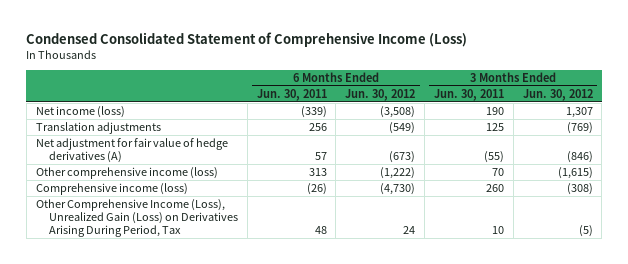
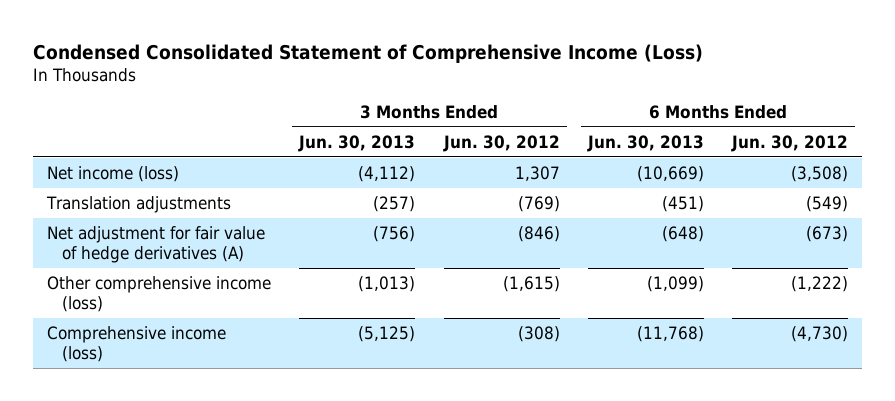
[256,88,327,101] Jun. 30, 2011 -> none
[433,88,504,101] Jun. 30, 2011 -> none
none -> [298,134,416,152] Jun. 30, 2013
none -> [586,134,704,152] Jun. 30, 2013
[35,199,239,237] Other Comprehensive Income (Loss), Unrealized Gain (Loss) on Derivatives Arising During Period, Tax -> none

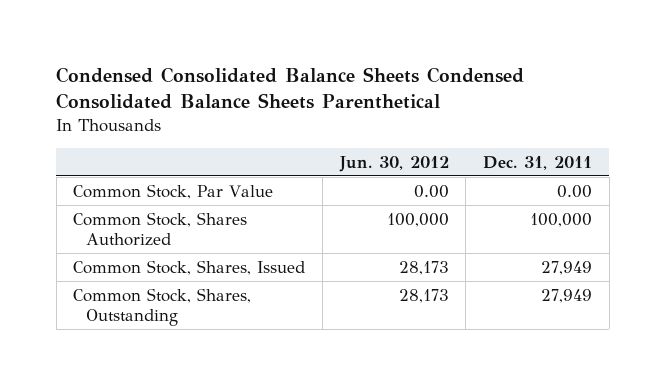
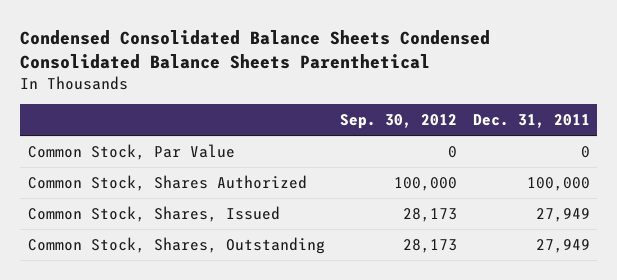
[338,155,449,172] Jun. 30, 2012 -> none
none -> [340,114,458,130] Sep. 30, 2012
[556,184,592,198] 0.00 -> [580,145,590,158] 0

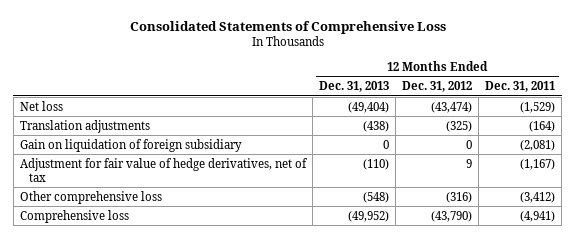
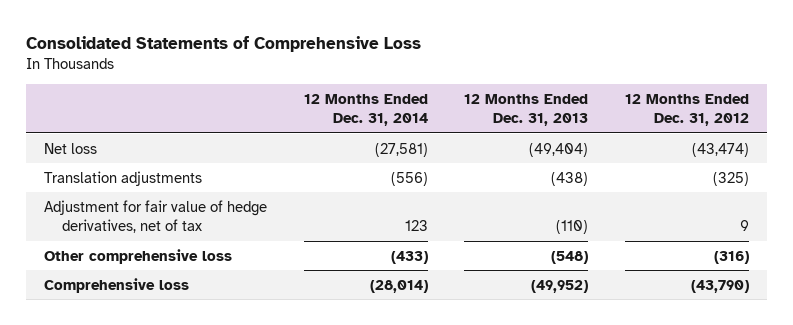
[485,81,556,93] Dec. 31, 2011 -> none
none -> [303,93,428,127] 12 Months Ended Dec. 31, 2014
[19,138,242,152] Gain on liquidation of foreign subsidiary -> none

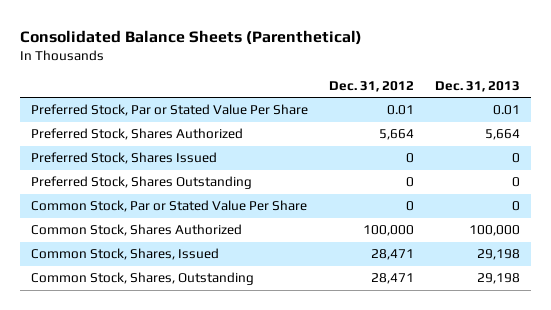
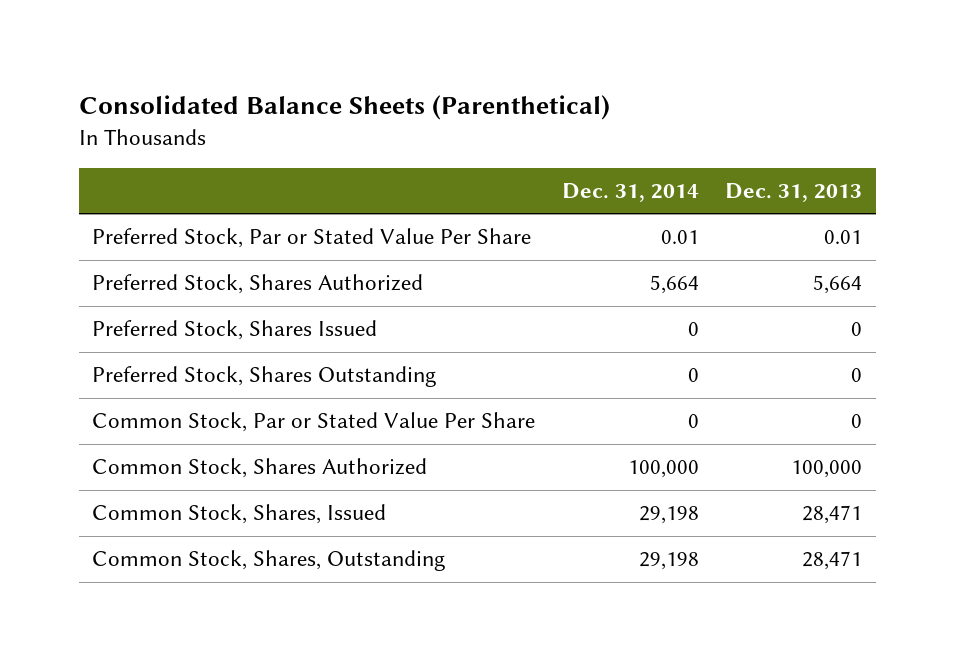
[329,81,415,93] Dec. 31, 2012 -> none
none -> [561,182,699,202] Dec. 31, 2014
[477,249,521,261] 29,198 -> [802,505,863,525] 28,471
[477,273,521,285] 29,198 -> [802,551,863,571] 28,471

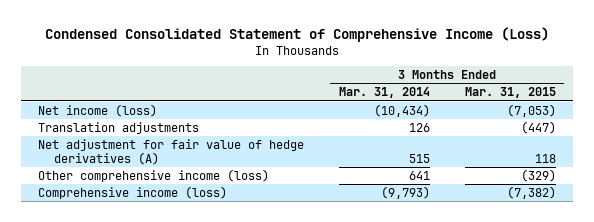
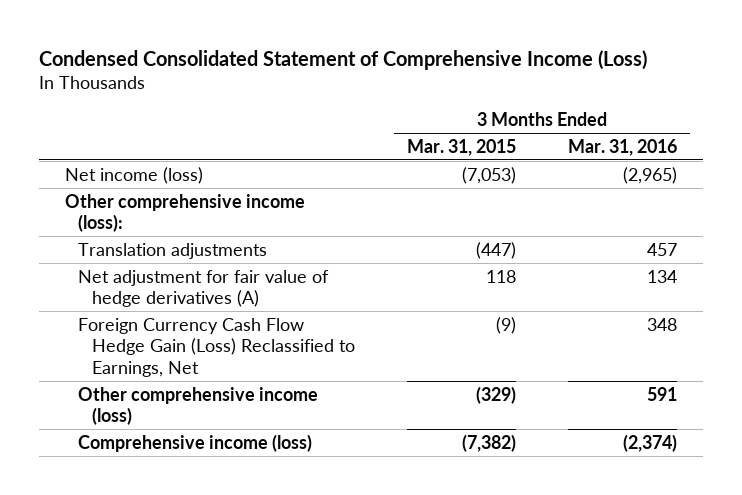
[339,87,431,99] Mar. 31, 2014 -> none
none -> [567,138,677,156] Mar. 31, 2016
none -> [64,193,305,233] Other comprehensive income (loss):
none -> [78,317,355,377] Foreign Currency Cash Flow Hedge Gain (Loss) Reclassified to Earnings, Net

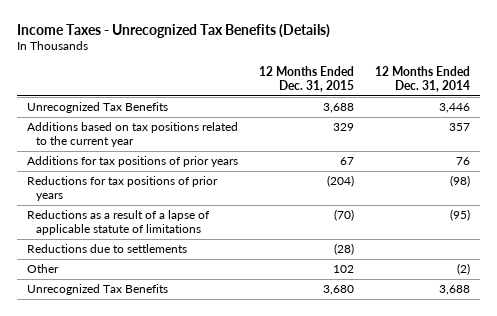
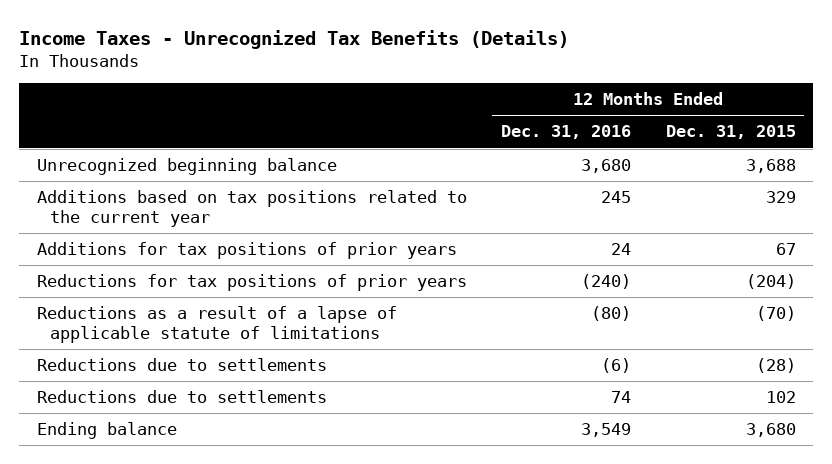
[374,66,470,93] 12 Months Ended Dec. 31, 2014 -> none
none -> [501,125,632,140] Dec. 31, 2016
[27,102,169,114] Unrecognized Tax Benefits -> [36,158,337,176] Unrecognized beginning balance
[27,264,60,274] Other -> [36,390,327,404] Reductions due to settlements
[27,284,169,296] Unrecognized Tax Benefits -> [36,422,177,440] Ending balance

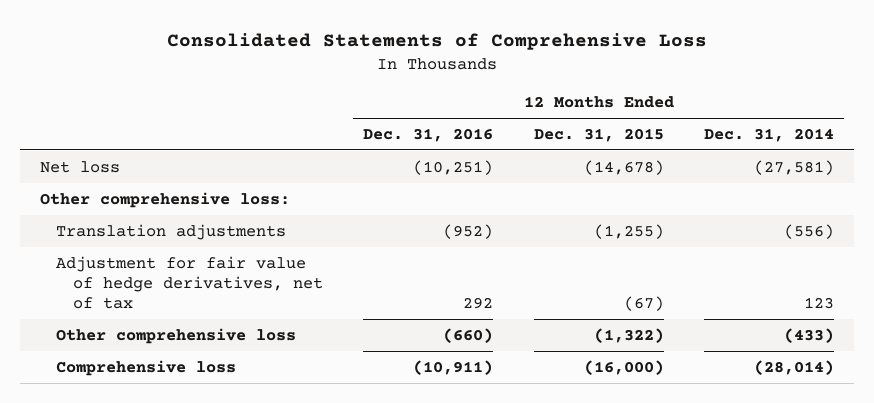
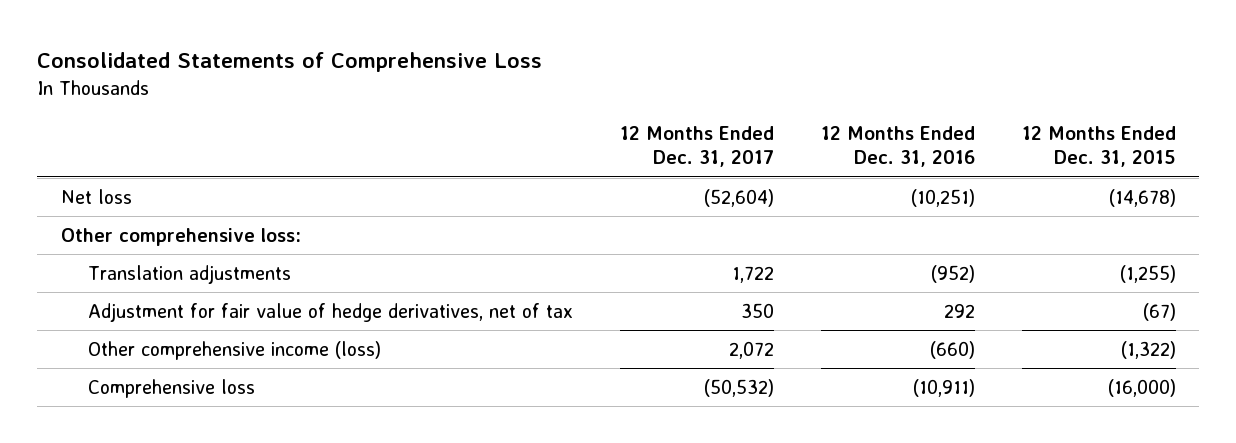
[704,127,835,142] Dec. 31, 2014 -> none
none -> [619,126,774,168] 12 Months Ended Dec. 31, 2017
[56,327,297,344] Other comprehensive loss -> [87,340,381,360] Other comprehensive income (loss)

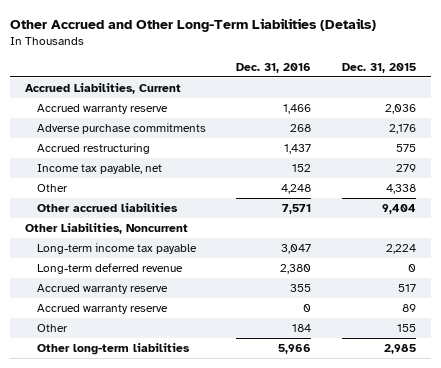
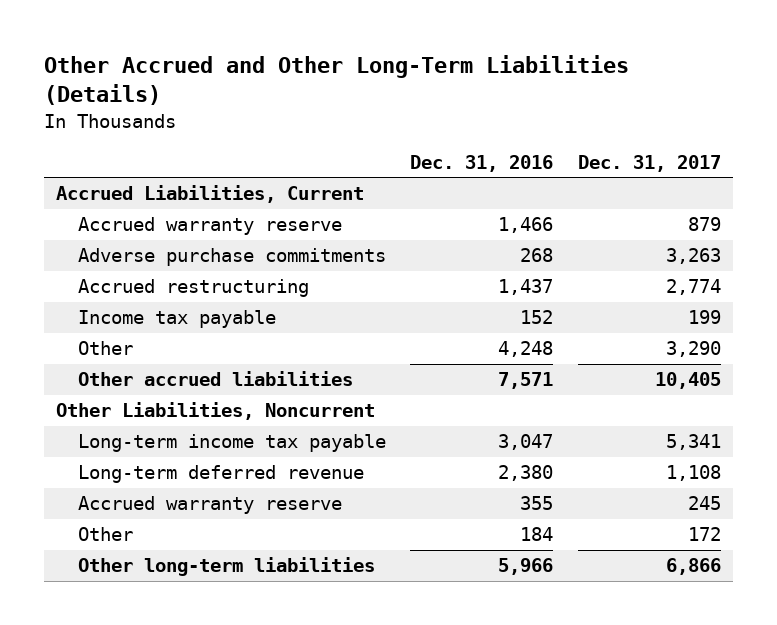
[341,63,416,74] Dec. 31, 2015 -> none
none -> [577,154,721,172] Dec. 31, 2017
[36,164,162,175] Income tax payable, net -> [77,310,276,329] Income tax payable
[36,304,168,315] Accrued warranty reserve -> none

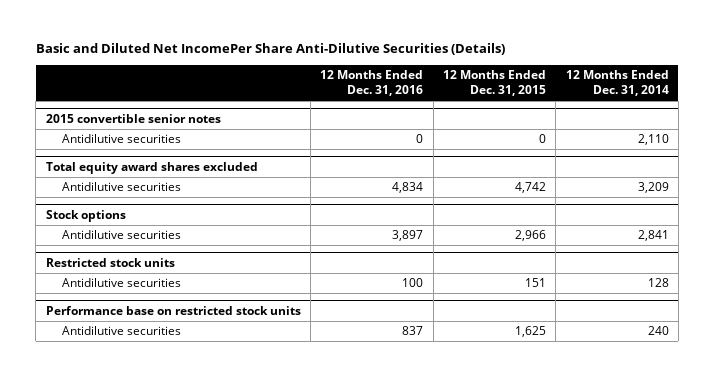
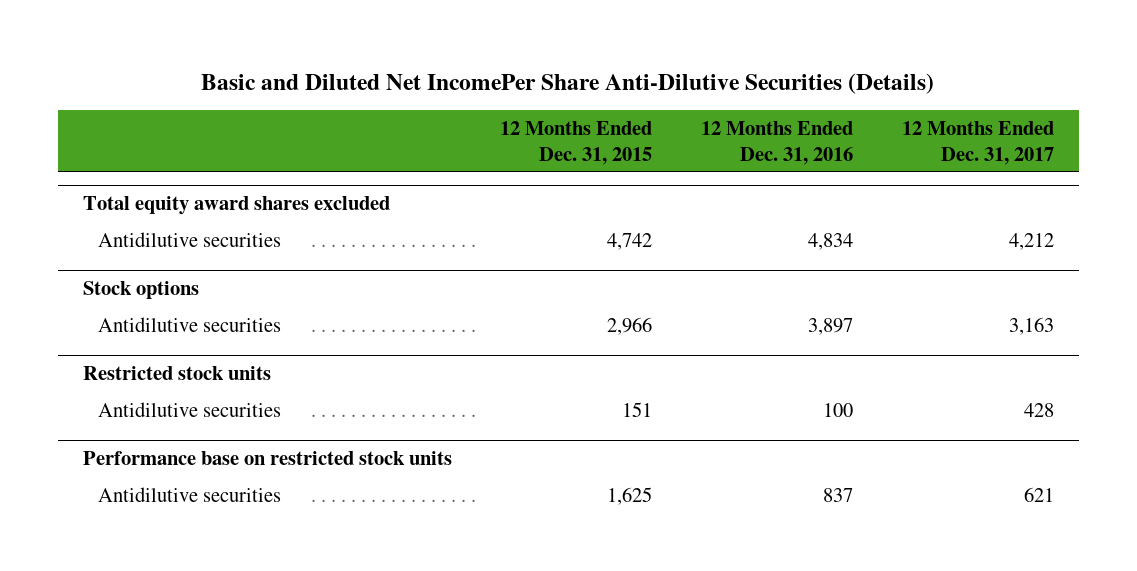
[565,70,669,96] 12 Months Ended Dec. 31, 2014 -> none
none -> [902,120,1055,165] 12 Months Ended Dec. 31, 2017
[45,113,221,123] 2015 convertible senior notes -> none
[61,134,181,144] Antidilutive securities -> none

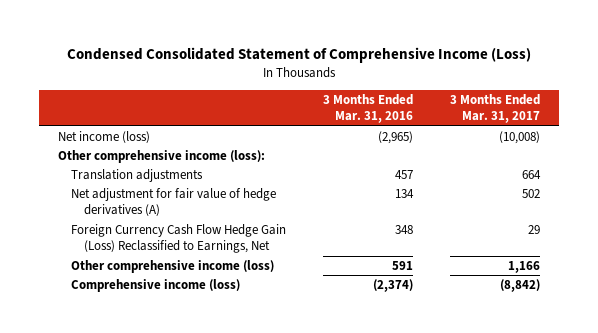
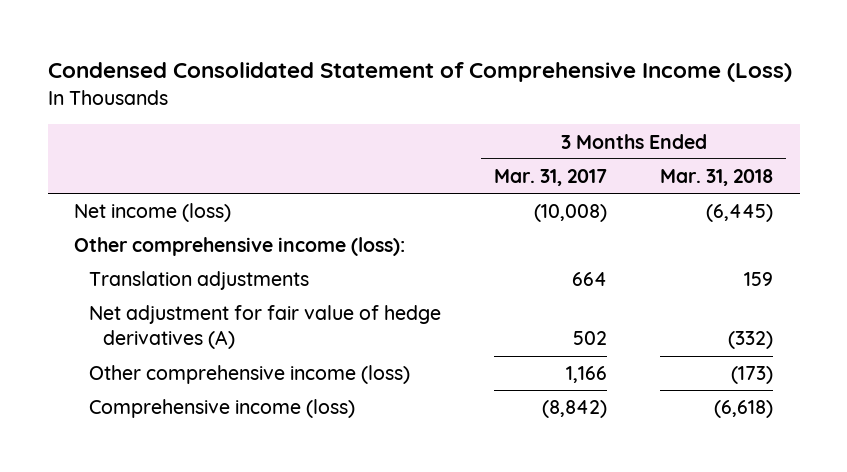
[322,94,413,124] 3 Months Ended Mar. 31, 2016 -> none
none -> [660,169,774,187] Mar. 31, 2018
[70,224,286,254] Foreign Currency Cash Flow Hedge Gain (Loss) Reclassified to Earnings, Net -> none

